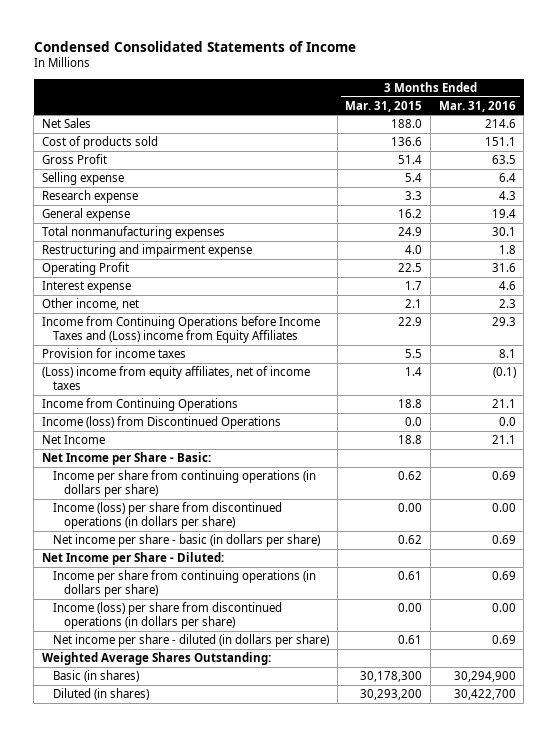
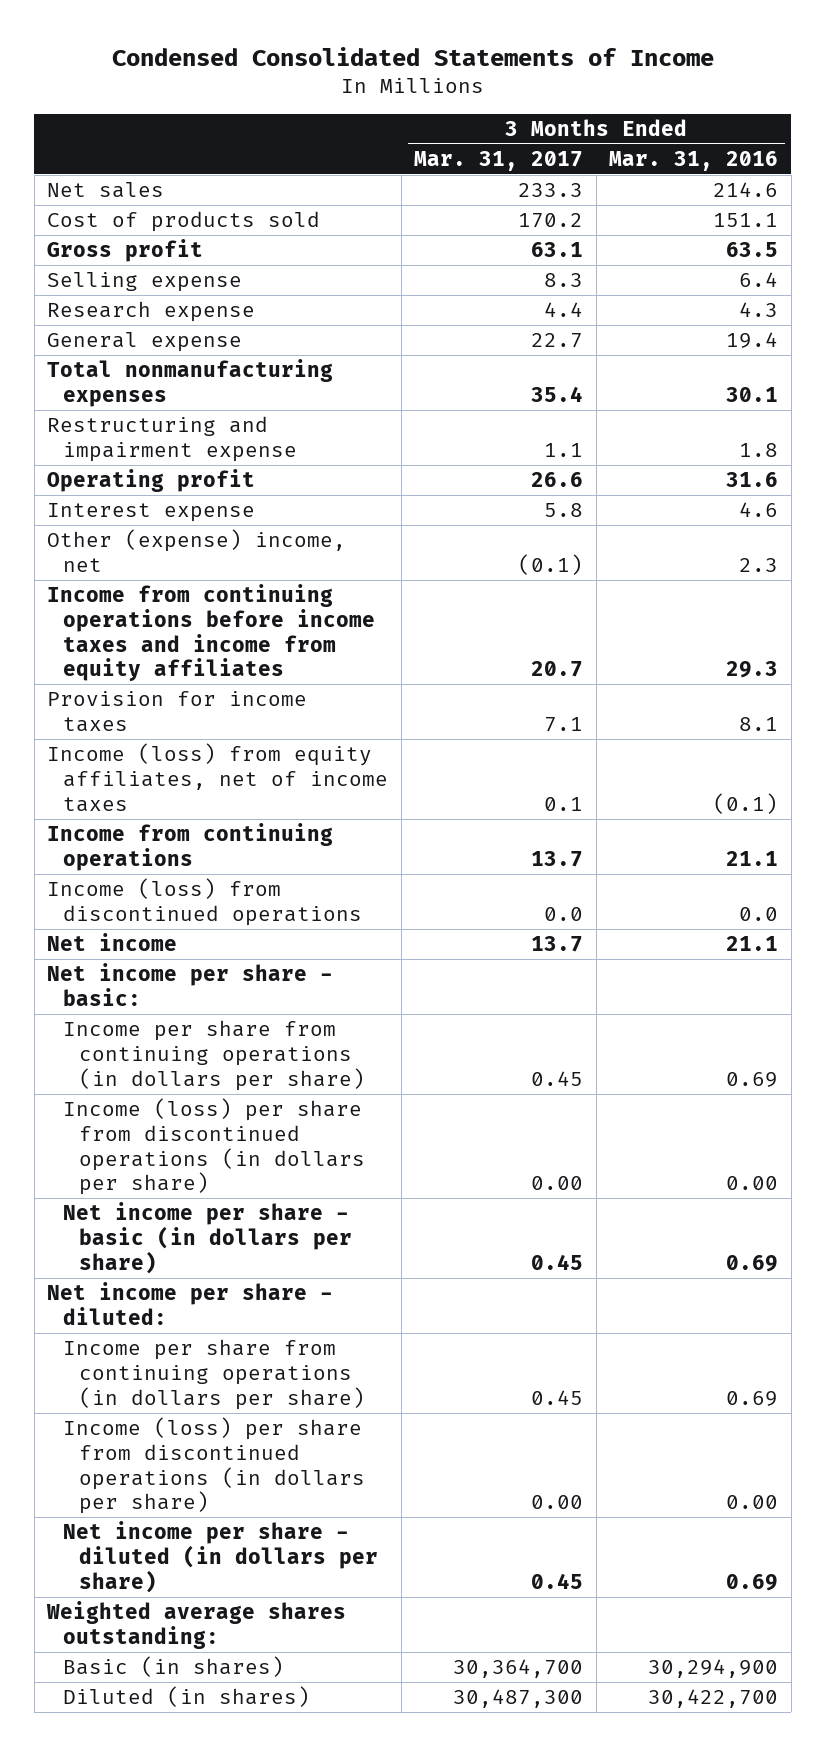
[345,100,423,112] Mar. 31, 2015 -> none
none -> [414,150,584,171] Mar. 31, 2017
[41,118,91,129] Net Sales -> [47,182,165,199] Net sales
[41,154,107,165] Gross Profit -> [47,239,204,263] Gross profit
[41,262,129,276] Operating Profit -> [47,469,256,493] Operating profit
[41,298,139,311] Other income, net -> [47,529,347,572] Other (expense) income, net
[41,316,320,344] Income from Continuing Operations before Income Taxes and (Loss) income from Equity Affiliates -> [47,584,376,682] Income from continuing operations before income taxes and income from equity affiliates
[41,366,310,391] (Loss) income from equity affiliates, net of income taxes -> [47,743,389,812] Income (loss) from equity affiliates, net of income taxes
[41,398,238,412] Income from Continuing Operations -> [47,823,334,871] Income from continuing operations
[41,416,281,430] Income (loss) from Discontinued Operations -> [47,878,363,926] Income (loss) from discontinued operations
[41,435,105,445] Net Income -> [47,933,178,952] Net income
[41,452,211,466] Net Income per Share - Basic: -> [47,963,334,1006] Net income per share - basic:
[41,552,224,566] Net Income per Share - Diluted: -> [47,1282,334,1325] Net income per share - diluted:
[41,652,271,666] Weighted Average Shares Outstanding: -> [46,1601,347,1649] Weighted average shares outstanding:

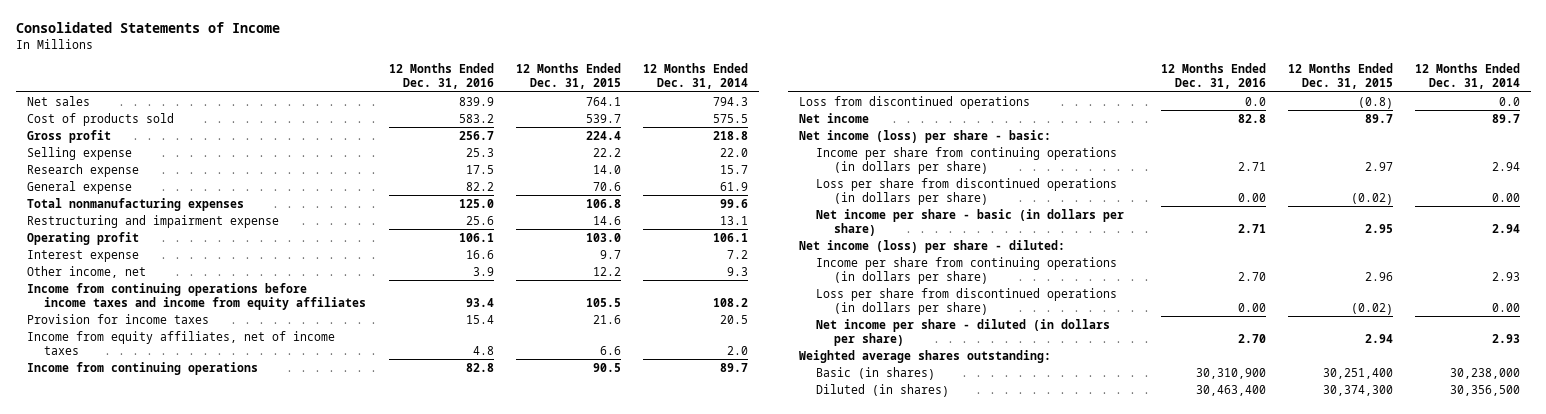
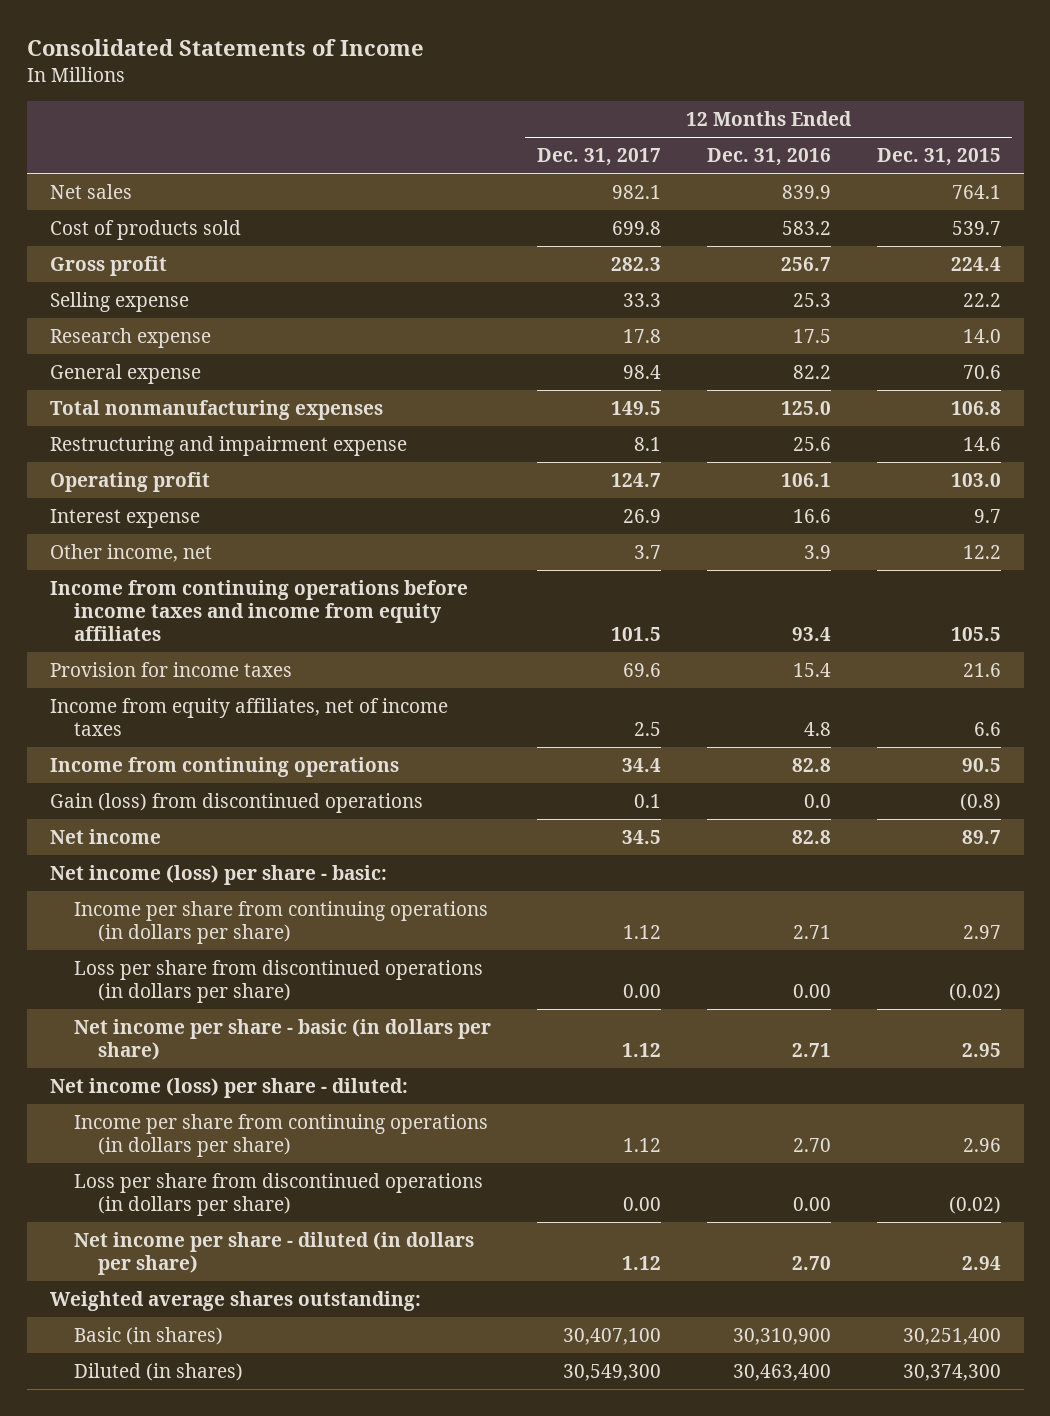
[642,63,748,90] 12 Months Ended Dec. 31, 2014 -> none
none -> [536,148,661,167] Dec. 31, 2017
[798,95,1030,109] Loss from discontinued operations -> [49,793,423,814] Gain (loss) from discontinued operations

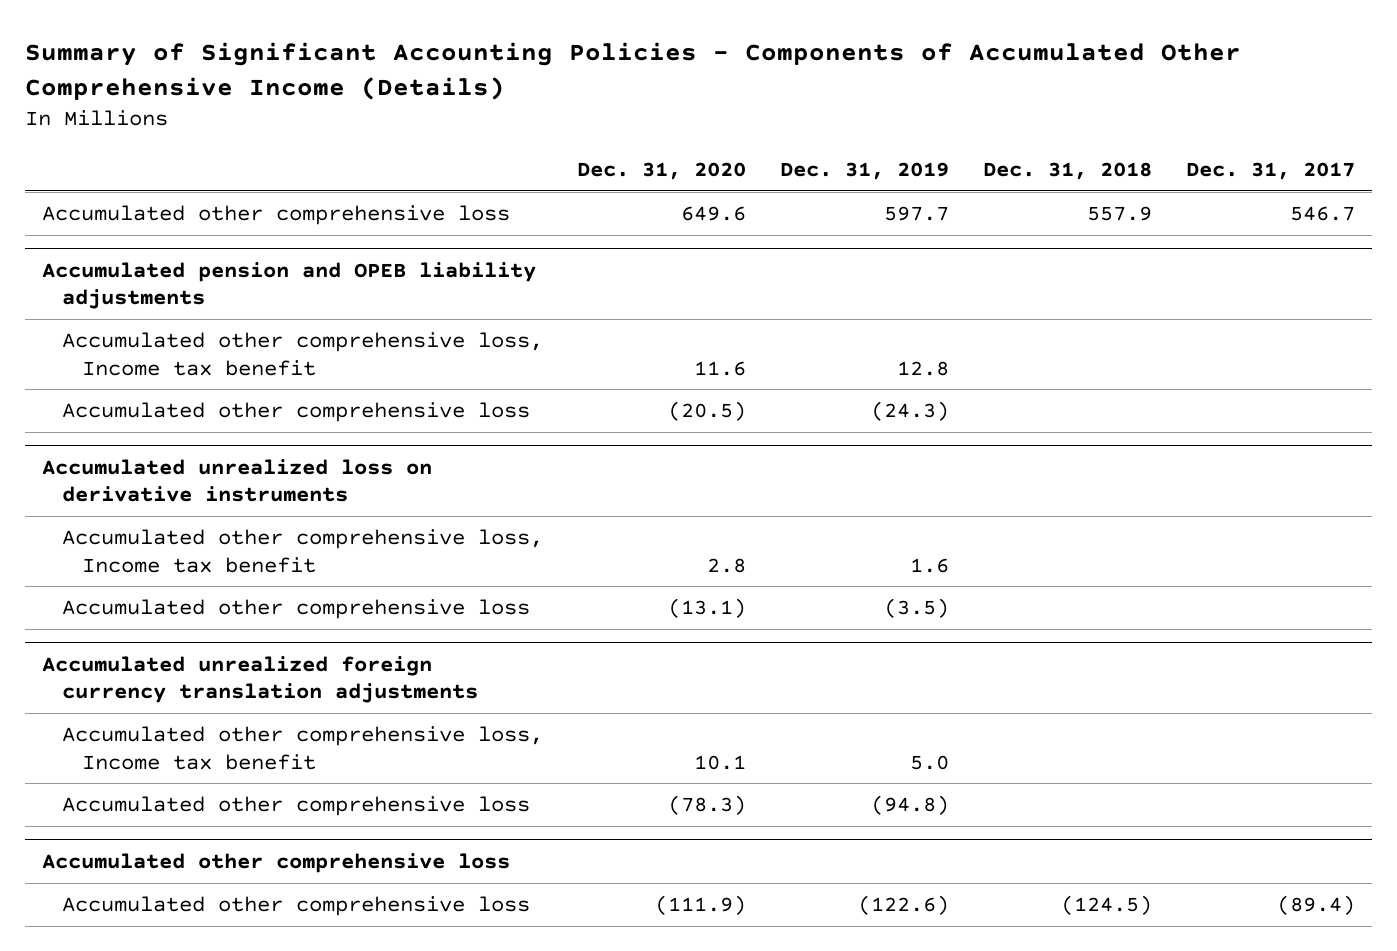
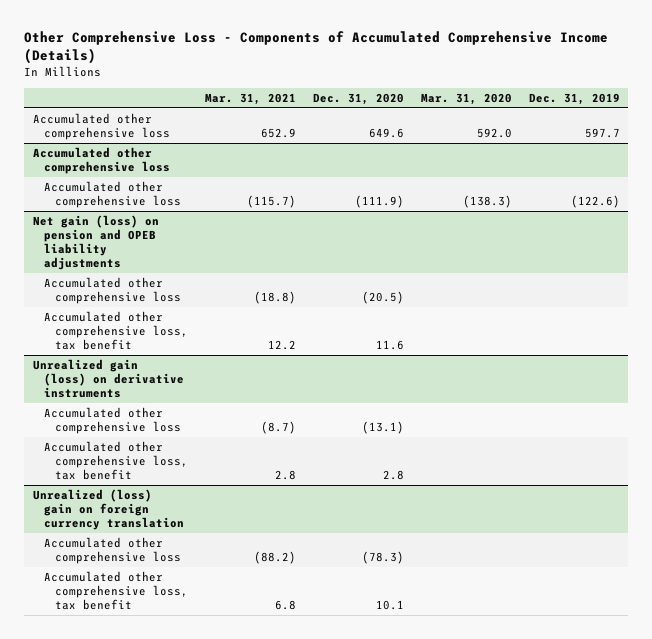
[24,41,1241,100] Summary of Significant Accounting Policies - Components of Accumulated Other Comprehensive Income (Details) -> [24,31,609,65] Other Comprehensive Loss - Components of Accumulated Comprehensive Income (Details)
[983,161,1153,180] Dec. 31, 2018 -> none
[1186,161,1356,180] Dec. 31, 2017 -> none
none -> [204,92,296,105] Mar. 31, 2021
none -> [420,92,512,105] Mar. 31, 2020
[41,261,536,310] Accumulated pension and OPEB liability adjustments -> none
[61,332,543,376] Accumulated other comprehensive loss, Income tax benefit -> none
[61,402,530,423] Accumulated other comprehensive loss -> none
[41,458,432,503] Accumulated unrealized loss on derivative instruments -> none
[61,529,543,573] Accumulated other comprehensive loss, Income tax benefit -> none
[61,599,530,620] Accumulated other comprehensive loss -> none
[41,655,478,704] Accumulated unrealized foreign currency translation adjustments -> none
[61,726,543,770] Accumulated other comprehensive loss, Income tax benefit -> none
[61,796,530,817] Accumulated other comprehensive loss -> none
none -> [32,215,159,271] Net gain (loss) on pension and OPEB liability adjustments
none -> [43,277,181,305] Accumulated other comprehensive loss
none -> [43,311,188,351] Accumulated other comprehensive loss, tax benefit
none -> [32,359,184,399] Unrealized gain (loss) on derivative instruments
none -> [43,407,181,435] Accumulated other comprehensive loss
none -> [43,441,188,481] Accumulated other comprehensive loss, tax benefit
none -> [32,489,184,531] Unrealized (loss) gain on foreign currency translation
none -> [43,537,181,565] Accumulated other comprehensive loss
none -> [43,571,188,611] Accumulated other comprehensive loss, tax benefit

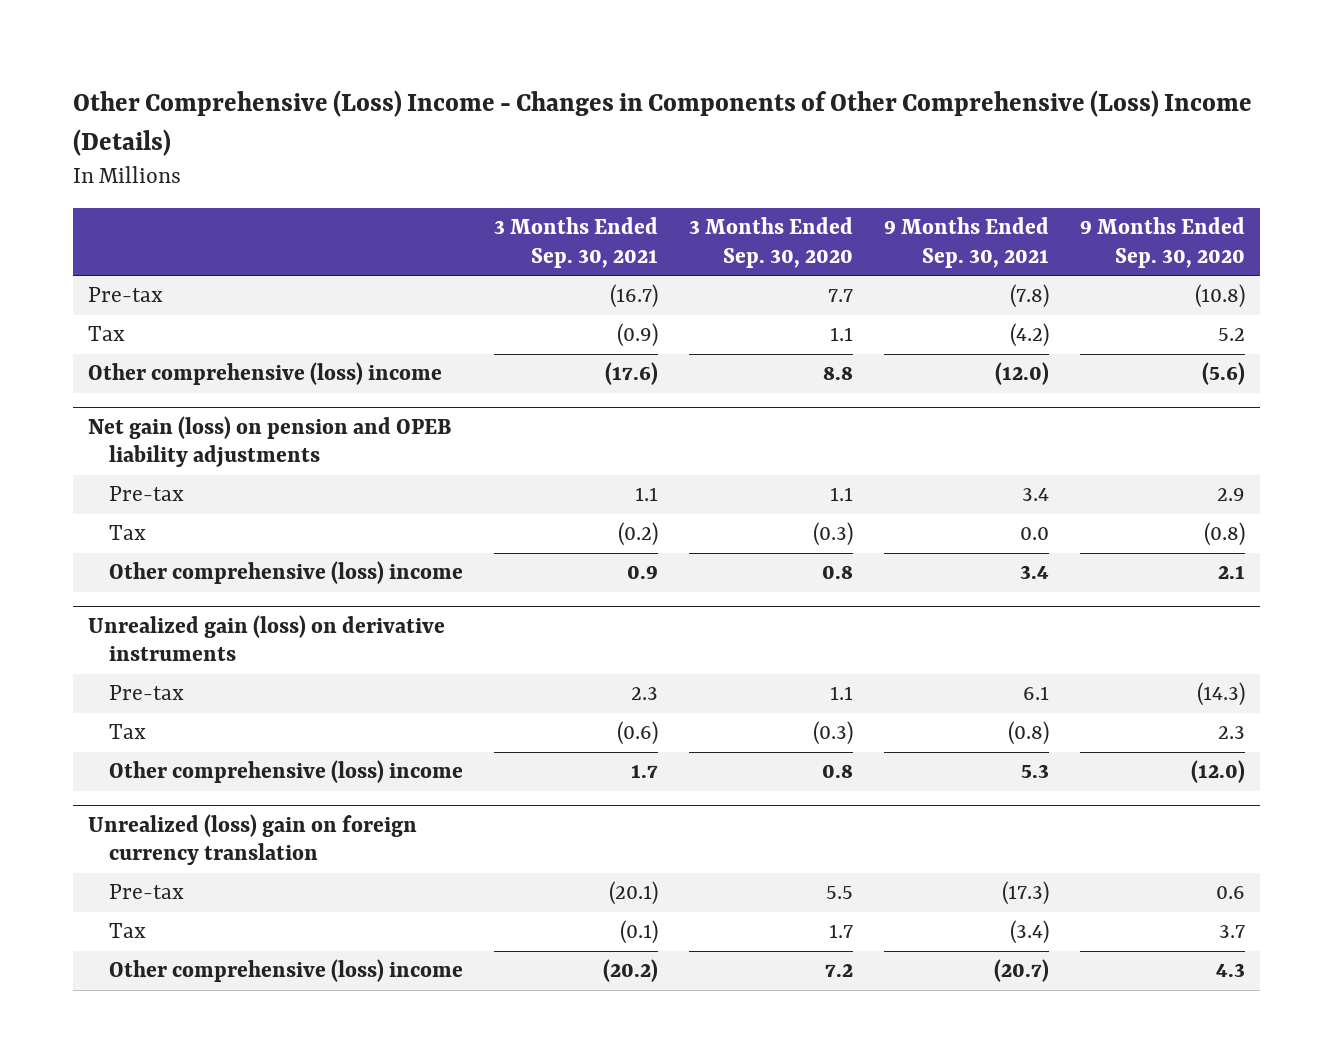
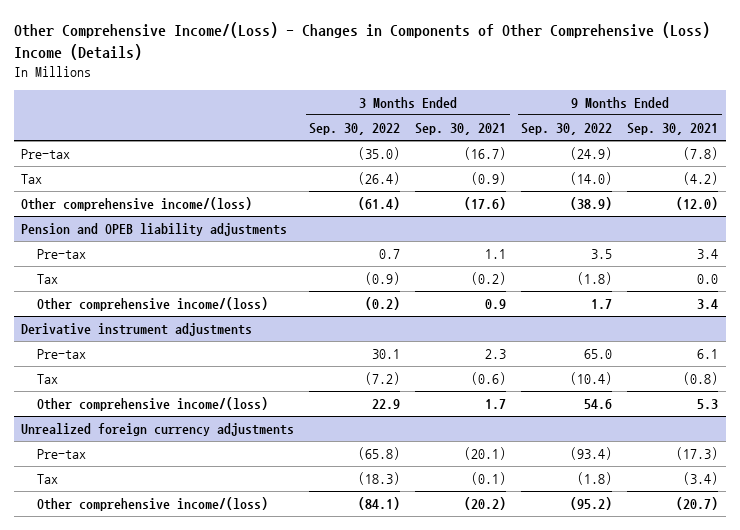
[72,90,1252,156] Other Comprehensive (Loss) Income - Changes in Components of Other Comprehensive (Loss) Income (Details) -> [13,22,710,61] Other Comprehensive Income/(Loss) - Changes in Components of Other Comprehensive (Loss) Income (Details)
[688,217,853,268] 3 Months Ended Sep. 30, 2020 -> none
[1079,217,1245,268] 9 Months Ended Sep. 30, 2020 -> none
none -> [309,122,401,135] Sep. 30, 2022
none -> [521,122,613,135] Sep. 30, 2022
[88,362,443,386] Other comprehensive (loss) income -> [21,197,253,212] Other comprehensive income/(loss)
[88,415,452,468] Net gain (loss) on pension and OPEB liability adjustments -> [21,223,288,237] Pension and OPEB liability adjustments
[108,561,463,585] Other comprehensive (loss) income -> [37,297,269,312] Other comprehensive income/(loss)
[88,614,446,662] Unrealized gain (loss) on derivative instruments -> [21,323,253,337] Derivative instrument adjustments
[108,760,463,784] Other comprehensive (loss) income -> [37,397,269,412] Other comprehensive income/(loss)
[88,813,418,866] Unrealized (loss) gain on foreign currency translation -> [21,423,295,437] Unrealized foreign currency adjustments
[108,959,463,983] Other comprehensive (loss) income -> [37,497,269,512] Other comprehensive income/(loss)

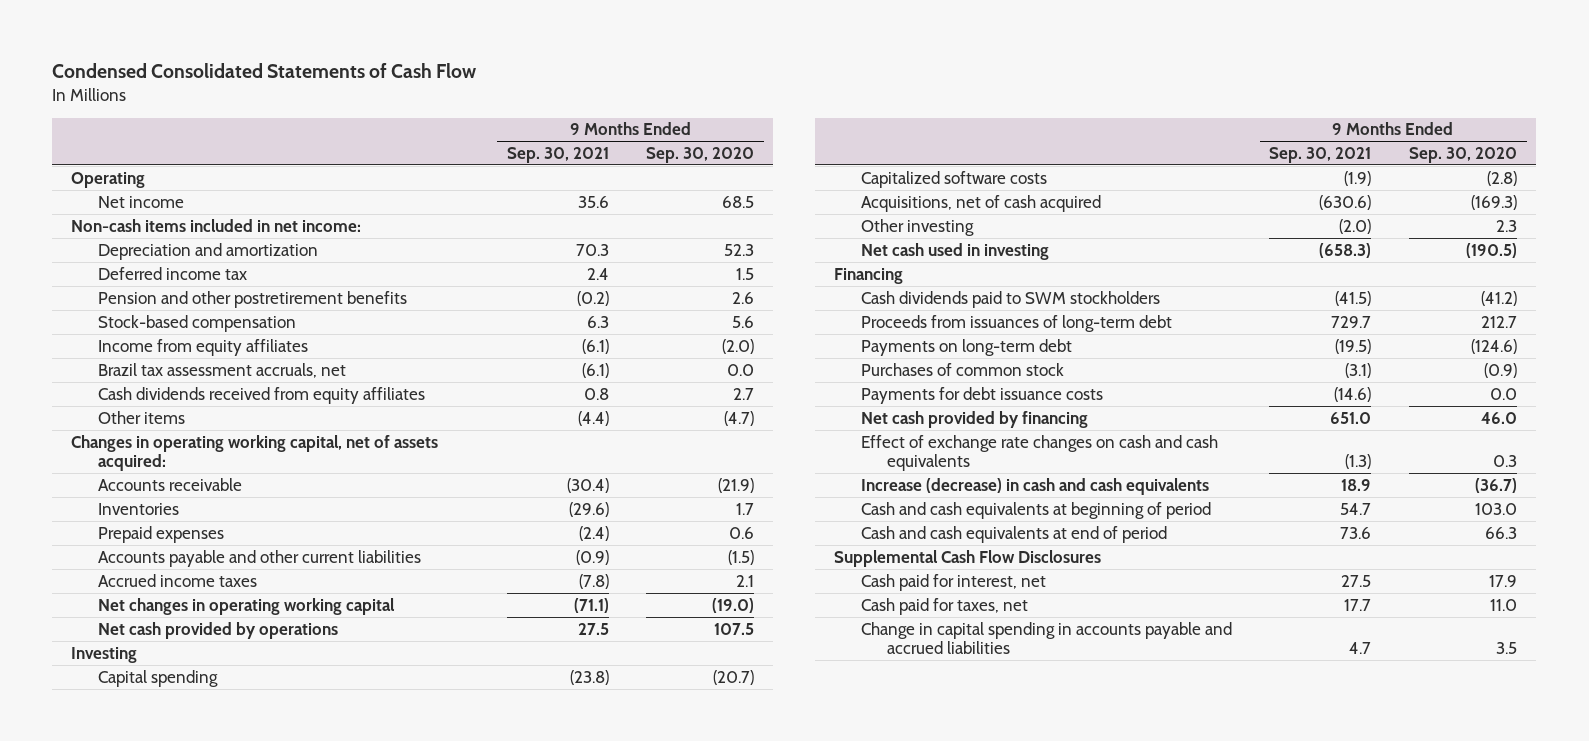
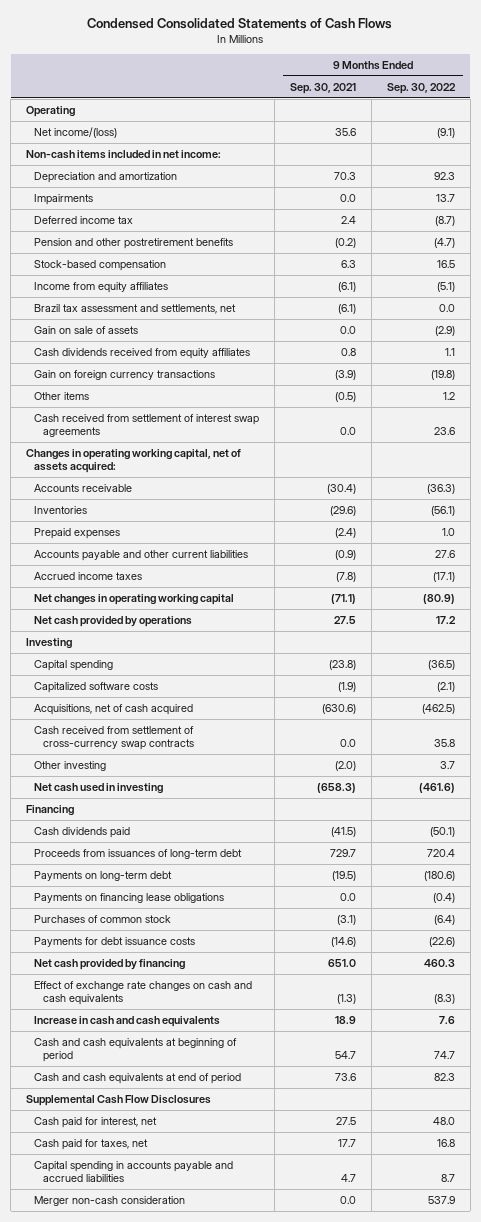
[52,63,477,79] Condensed Consolidated Statements of Cash Flow -> [87,17,393,29] Condensed Consolidated Statements of Cash Flows
[646,146,755,163] Sep. 30, 2020 -> none
none -> [386,82,456,94] Sep. 30, 2022
[97,195,184,208] Net income -> [34,127,118,139] Net income/(loss)
none -> [34,194,94,206] Impairments
[97,362,346,378] Brazil tax assessment accruals, net -> [34,304,237,315] Brazil tax assessment and settlements, net
none -> [34,326,139,335] Gain on sale of assets
none -> [34,370,216,381] Gain on foreign currency transactions
[577,410,609,426] (4.4) -> [335,392,357,403] (0.5)
none -> [34,414,260,438] Cash received from settlement of interest swap agreements
none -> [34,726,195,751] Cash received from settlement of cross-currency swap contracts
[860,290,1160,308] Cash dividends paid to SWM stockholders -> [34,827,131,839] Cash dividends paid
none -> [34,893,225,904] Payments on financing lease obligations
[860,477,1209,495] Increase (decrease) in cash and cash equivalents -> [34,1016,221,1028] Increase in cash and cash equivalents
[860,621,1232,655] Change in capital spending in accounts payable and accrued liabilities -> [34,1161,234,1183] Capital spending in accounts payable and accrued liabilities
none -> [34,1196,186,1207] Merger non-cash consideration

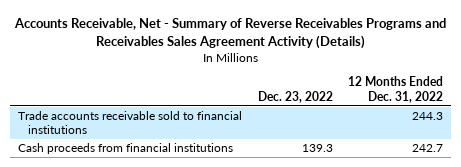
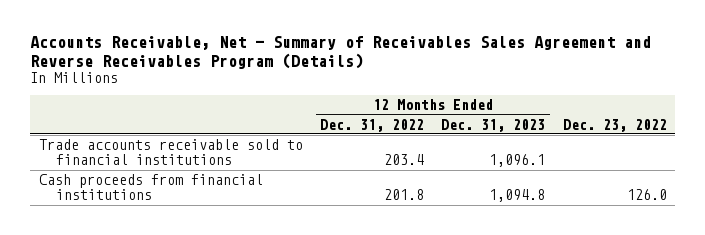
[13,18,446,50] Accounts Receivable, Net - Summary of Reverse Receivables Programs and Receivables Sales Agreement Activity (Details) -> [29,36,651,69] Accounts Receivable, Net - Summary of Receivables Sales Agreement and Reverse Receivables Program (Details)
none -> [441,118,546,132] Dec. 31, 2023
[411,112,443,121] 244.3 -> [384,154,425,166] 203.4
[301,144,333,153] 139.3 -> [626,189,667,201] 126.0
[411,144,443,153] 242.7 -> [384,189,425,201] 201.8

